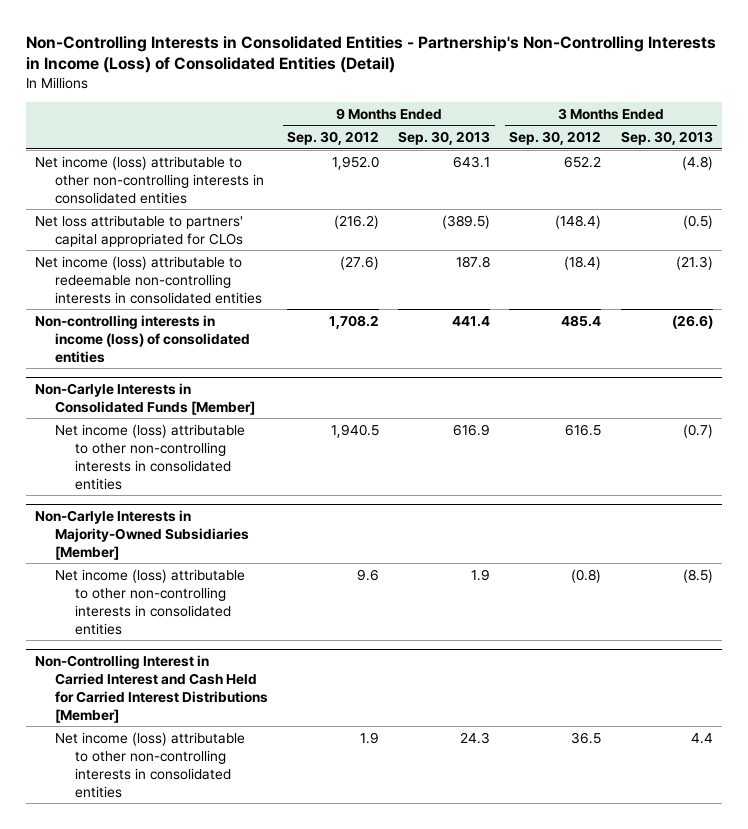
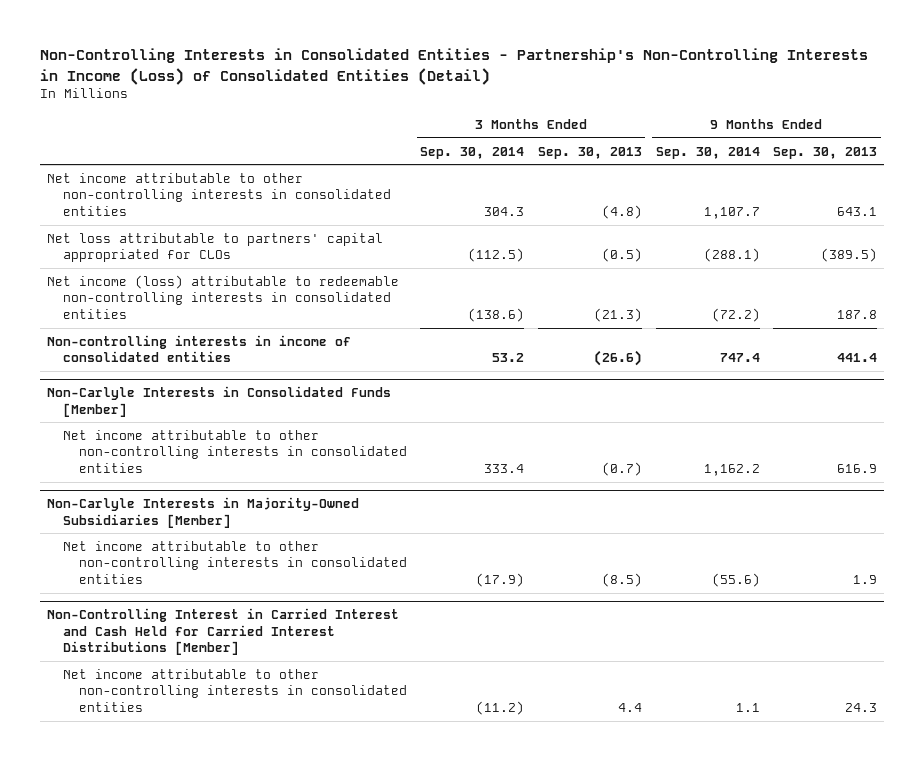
[287,131,380,146] Sep. 30, 2012 -> none
[509,131,602,146] Sep. 30, 2012 -> none
none -> [420,146,525,159] Sep. 30, 2014
none -> [655,146,760,159] Sep. 30, 2014
[35,155,265,204] Net income (loss) attributable to other non-controlling interests in consolidated entities -> [46,172,391,217] Net income attributable to other non-controlling interests in consolidated entities
[35,314,251,363] Non-controlling interests in income (loss) of consolidated entities -> [46,334,351,363] Non-controlling interests in income of consolidated entities
[55,423,246,490] Net income (loss) attributable to other non-controlling interests in consolidated entities -> [62,429,407,474] Net income attributable to other non-controlling interests in consolidated entities
[55,568,246,635] Net income (loss) attributable to other non-controlling interests in consolidated entities -> [62,540,407,585] Net income attributable to other non-controlling interests in consolidated entities
[55,731,246,798] Net income (loss) attributable to other non-controlling interests in consolidated entities -> [62,668,407,713] Net income attributable to other non-controlling interests in consolidated entities

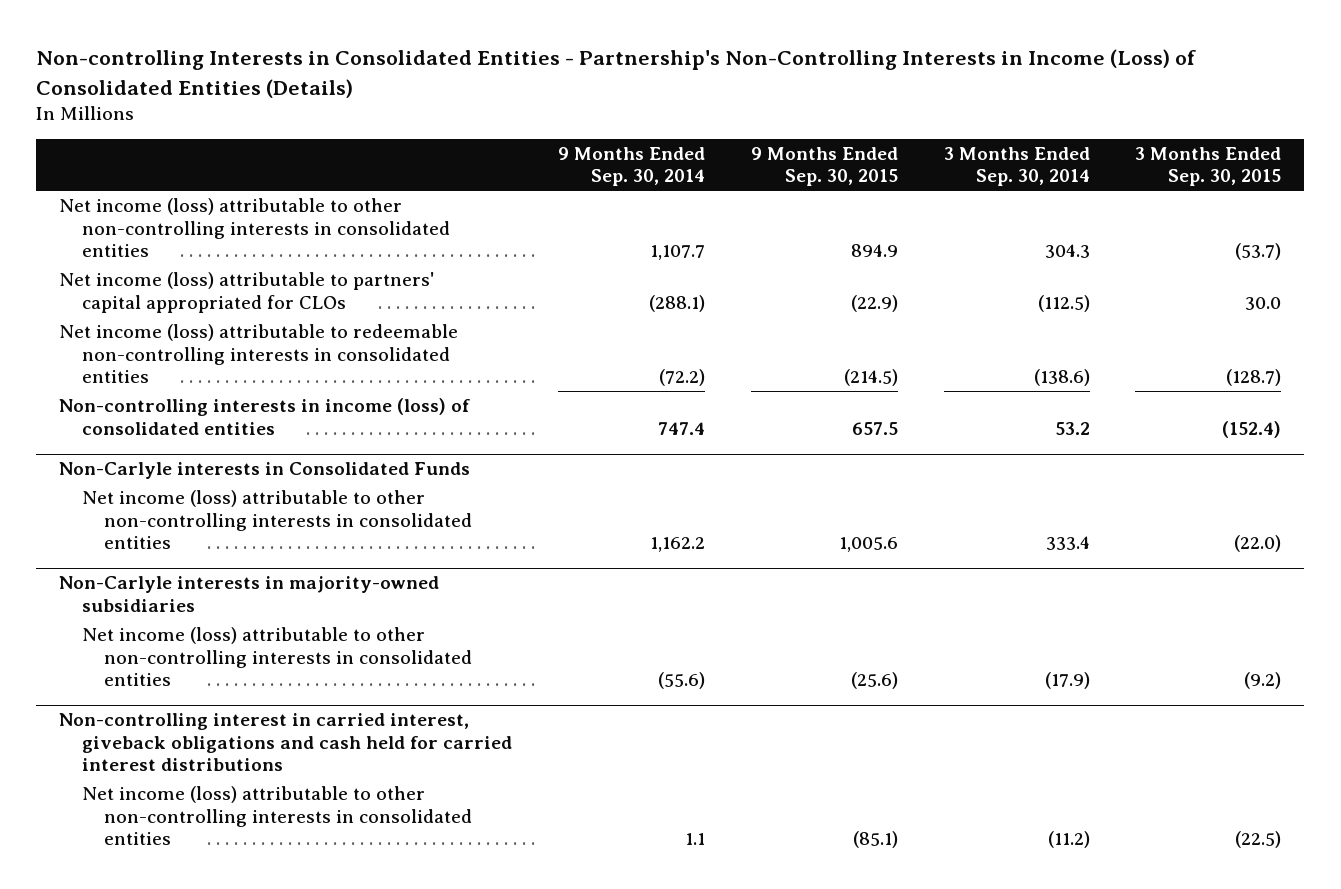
[39,48,868,85] Non-Controlling Interests in Consolidated Entities - Partnership's Non-Controlling Interests in Income (Loss) of Consolidated Entities (Detail) -> [36,49,1197,98] Non-controlling Interests in Consolidated Entities - Partnership's Non-Controlling Interests in Income (Loss) of Consolidated Entities (Details)
[538,146,643,159] Sep. 30, 2013 -> none
[773,146,878,159] Sep. 30, 2013 -> none
none -> [750,146,898,187] 9 Months Ended Sep. 30, 2015
none -> [1135,146,1282,187] 3 Months Ended Sep. 30, 2015
[46,172,391,217] Net income attributable to other non-controlling interests in consolidated entities -> [59,198,450,258] Net income (loss) attributable to other non-controlling interests in consolidated entities
[46,232,383,263] Net loss attributable to partners' capital appropriated for CLOs -> [59,272,435,313] Net income (loss) attributable to partners' capital appropriated for CLOs
[46,334,351,363] Non-controlling interests in income of consolidated entities -> [59,398,471,435] Non-controlling interests in income (loss) of consolidated entities
[46,386,391,417] Non-Carlyle Interests in Consolidated Funds [Member] -> [59,462,471,480] Non-Carlyle interests in Consolidated Funds
[62,429,407,474] Net income attributable to other non-controlling interests in consolidated entities -> [81,490,473,550] Net income (loss) attributable to other non-controlling interests in consolidated entities
[46,497,359,528] Non-Carlyle Interests in Majority-Owned Subsidiaries [Member] -> [59,576,440,612] Non-Carlyle interests in majority-owned subsidiaries
[62,540,407,585] Net income attributable to other non-controlling interests in consolidated entities -> [81,627,473,687] Net income (loss) attributable to other non-controlling interests in consolidated entities
[46,608,399,656] Non-Controlling Interest in Carried Interest and Cash Held for Carried Interest Distributions [Member] -> [59,713,512,772] Non-controlling interest in carried interest, giveback obligations and cash held for carried interest distributions
[62,668,407,713] Net income attributable to other non-controlling interests in consolidated entities -> [81,786,473,846] Net income (loss) attributable to other non-controlling interests in consolidated entities

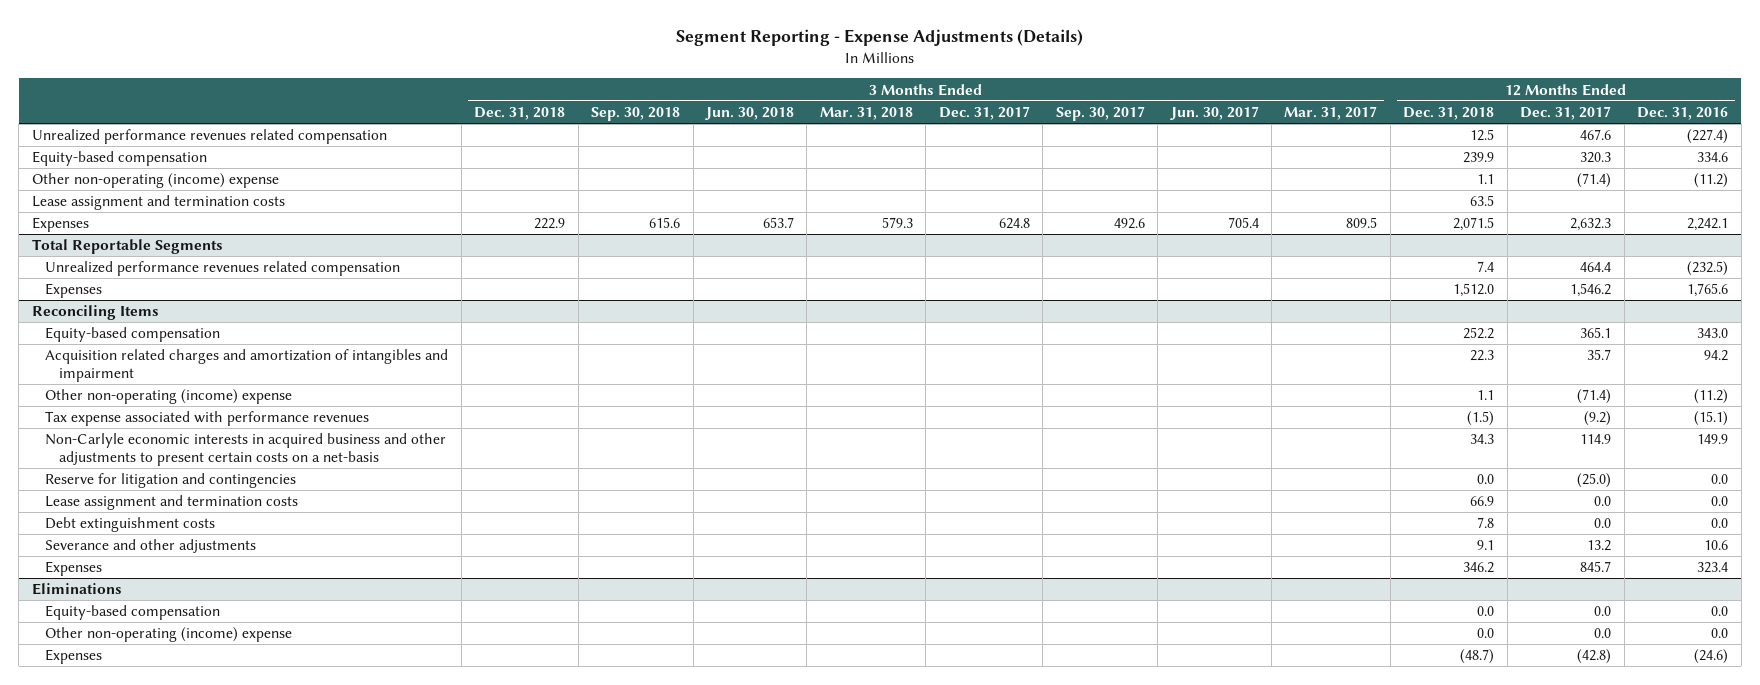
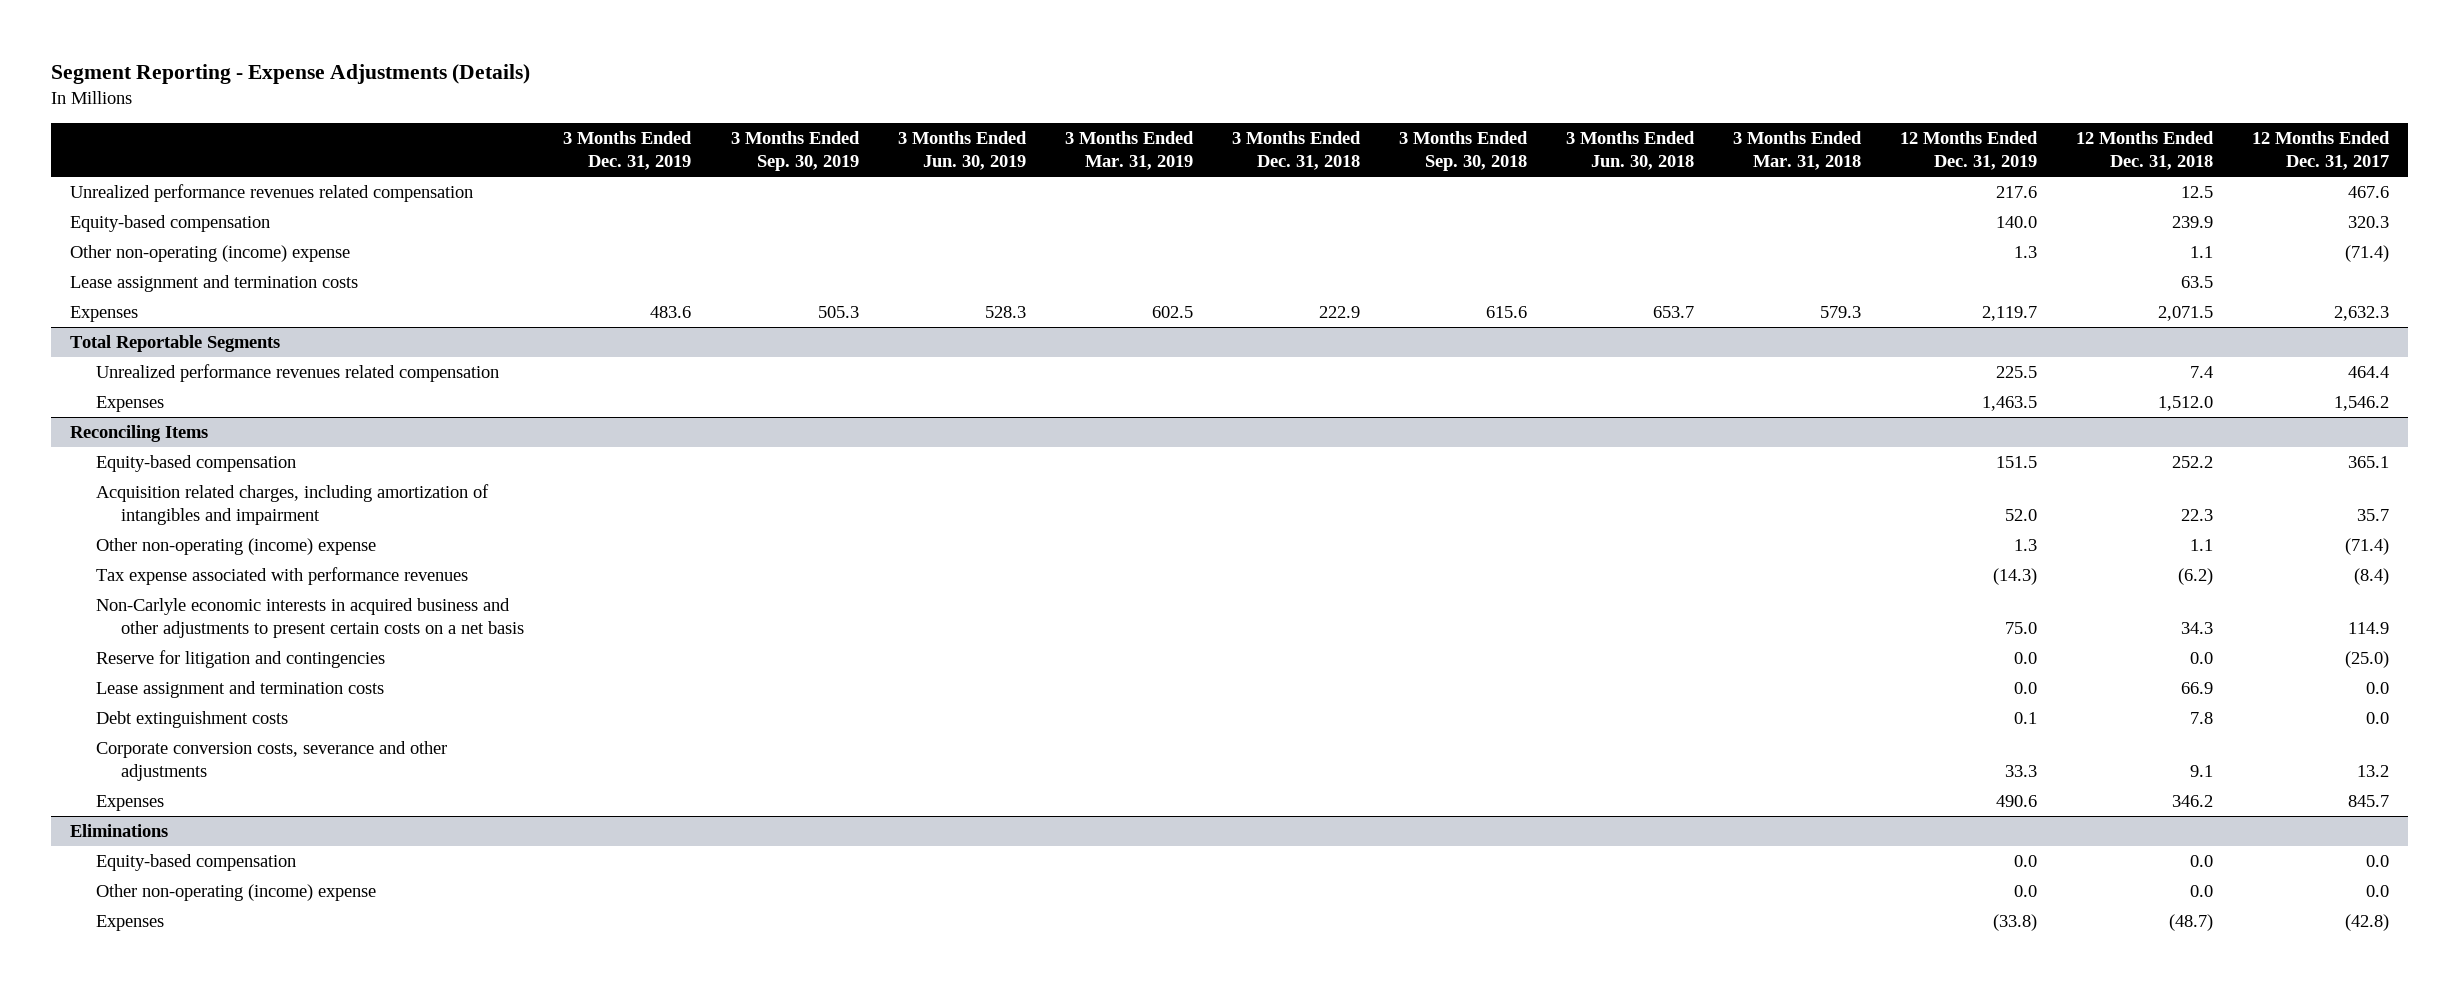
[938,105,1030,120] Dec. 31, 2017 -> none
[1055,105,1145,121] Sep. 30, 2017 -> none
[1169,105,1259,120] Jun. 30, 2017 -> none
[1284,105,1378,120] Mar. 31, 2017 -> none
[1637,106,1729,120] Dec. 31, 2016 -> none
none -> [563,131,693,171] 3 Months Ended Dec. 31, 2019
none -> [730,131,860,172] 3 Months Ended Sep. 30, 2019
none -> [897,131,1027,171] 3 Months Ended Jun. 30, 2019
none -> [1064,131,1194,171] 3 Months Ended Mar. 31, 2019
none -> [1899,131,2038,171] 12 Months Ended Dec. 31, 2019
[45,349,449,382] Acquisition related charges and amortization of intangibles and impairment -> [95,484,489,525] Acquisition related charges, including amortization of intangibles and impairment
[1467,411,1495,427] (1.5) -> [2177,568,2213,586] (6.2)
[1584,411,1612,427] (9.2) -> [2353,568,2389,586] (8.4)
[45,433,447,466] Non-Carlyle economic interests in acquired business and other adjustments to present certain costs on a net-basis -> [95,598,525,638] Non-Carlyle economic interests in acquired business and other adjustments to present certain costs on a net basis
[45,539,257,554] Severance and other adjustments -> [95,741,447,781] Corporate conversion costs, severance and other adjustments

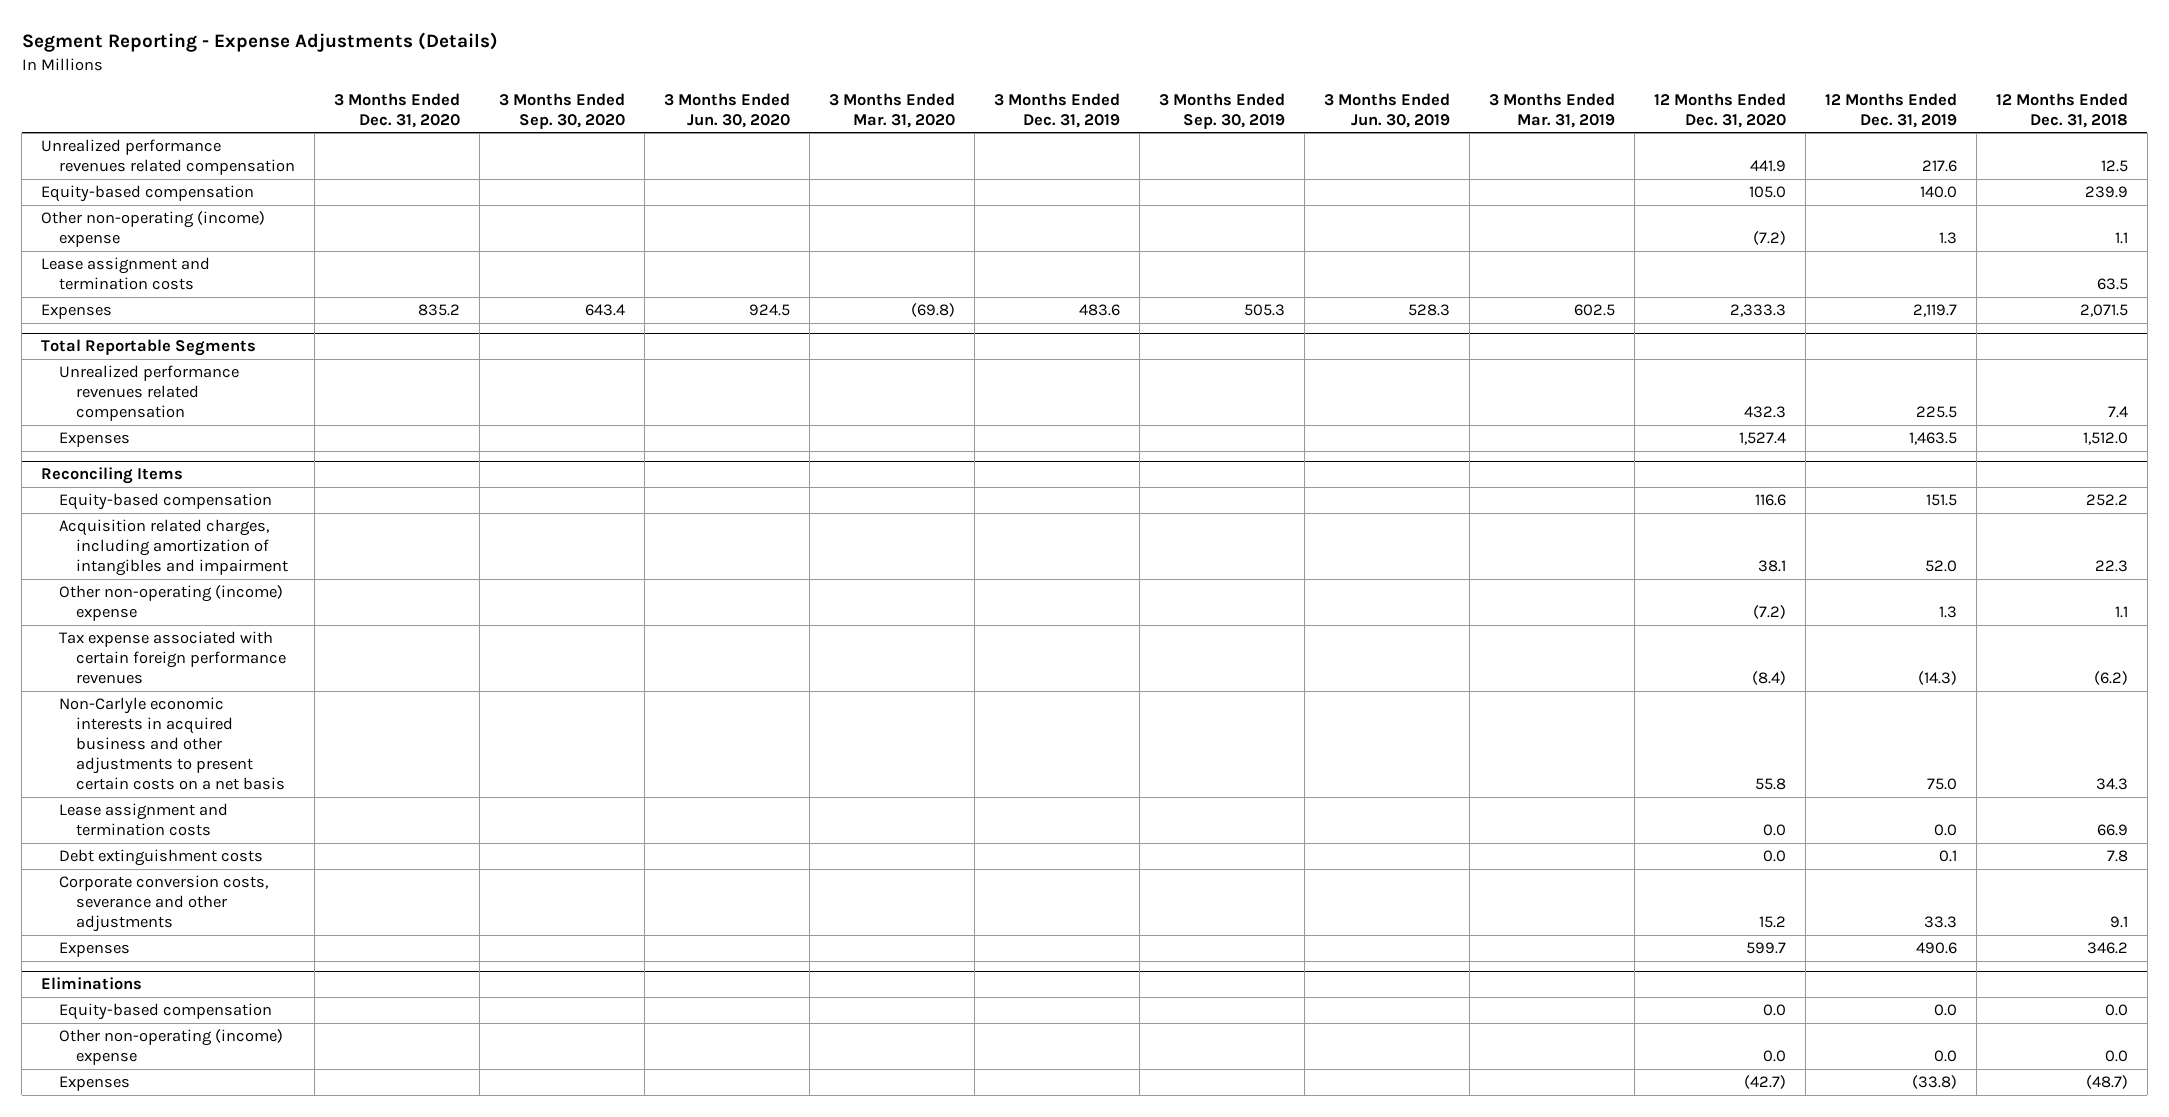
[1231,131,1361,171] 3 Months Ended Dec. 31, 2018 -> none
[1398,131,1528,172] 3 Months Ended Sep. 30, 2018 -> none
[1565,131,1695,171] 3 Months Ended Jun. 30, 2018 -> none
[1732,131,1862,171] 3 Months Ended Mar. 31, 2018 -> none
[2251,131,2390,171] 12 Months Ended Dec. 31, 2017 -> none
none -> [333,92,460,128] 3 Months Ended Dec. 31, 2020
none -> [498,92,625,129] 3 Months Ended Sep. 30, 2020
none -> [663,92,790,128] 3 Months Ended Jun. 30, 2020
none -> [828,92,955,128] 3 Months Ended Mar. 31, 2020
none -> [1653,92,1786,128] 12 Months Ended Dec. 31, 2020
[95,567,468,586] Tax expense associated with performance revenues -> [58,631,287,685] Tax expense associated with certain foreign performance revenues
[95,650,385,669] Reserve for litigation and contingencies -> none

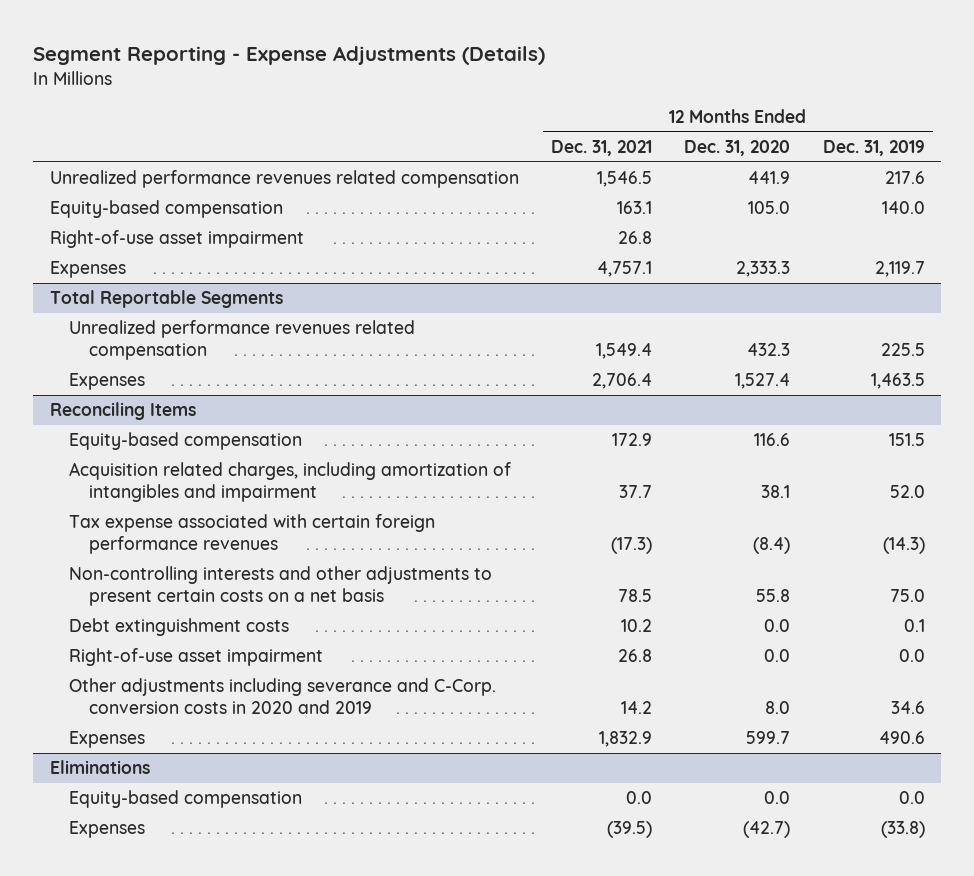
[333,92,460,128] 3 Months Ended Dec. 31, 2020 -> none
[498,92,625,129] 3 Months Ended Sep. 30, 2020 -> none
[663,92,790,128] 3 Months Ended Jun. 30, 2020 -> none
[828,92,955,128] 3 Months Ended Mar. 31, 2020 -> none
[993,92,1120,128] 3 Months Ended Dec. 31, 2019 -> none
[1158,92,1285,129] 3 Months Ended Sep. 30, 2019 -> none
[1323,92,1450,128] 3 Months Ended Jun. 30, 2019 -> none
[1488,92,1615,128] 3 Months Ended Mar. 31, 2019 -> none
[1995,92,2128,128] 12 Months Ended Dec. 31, 2018 -> none
none -> [551,139,653,156] Dec. 31, 2021
[41,211,266,248] Other non-operating (income) expense -> none
[41,257,211,291] Lease assignment and termination costs -> none
none -> [49,230,304,249] Right-of-use asset impairment
[58,585,283,622] Other non-operating (income) expense -> none
[58,803,228,837] Lease assignment and termination costs -> none
[58,697,286,791] Non-Carlyle economic interests in acquired business and other adjustments to present certain costs on a net basis -> [69,566,493,607] Non-controlling interests and other adjustments to present certain costs on a net basis
none -> [69,648,324,667] Right-of-use asset impairment
[58,875,268,933] Corporate conversion costs, severance and other adjustments -> [69,678,497,715] Other adjustments including severance and C-Corp. conversion costs in 2020 and 2019
[1758,916,1786,929] 15.2 -> [765,701,791,715] 8.0
[1923,916,1957,929] 33.3 -> [890,701,925,715] 34.6
[58,1029,283,1066] Other non-operating (income) expense -> none

